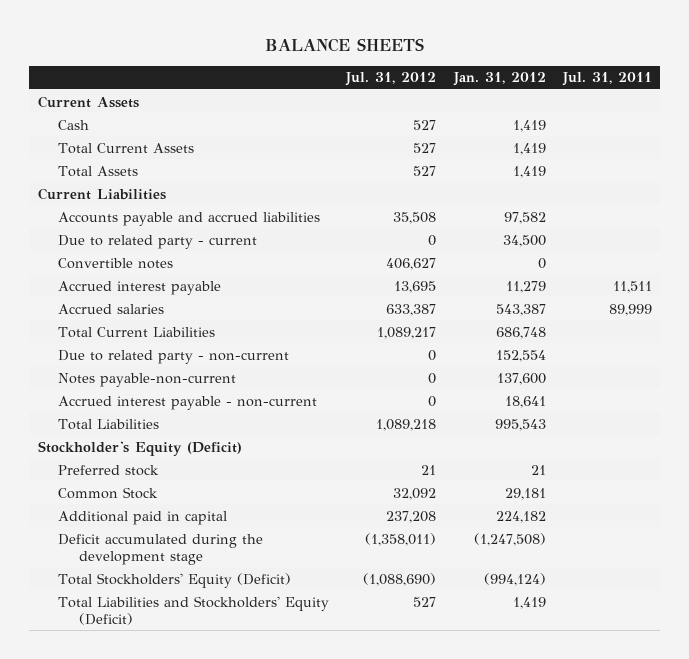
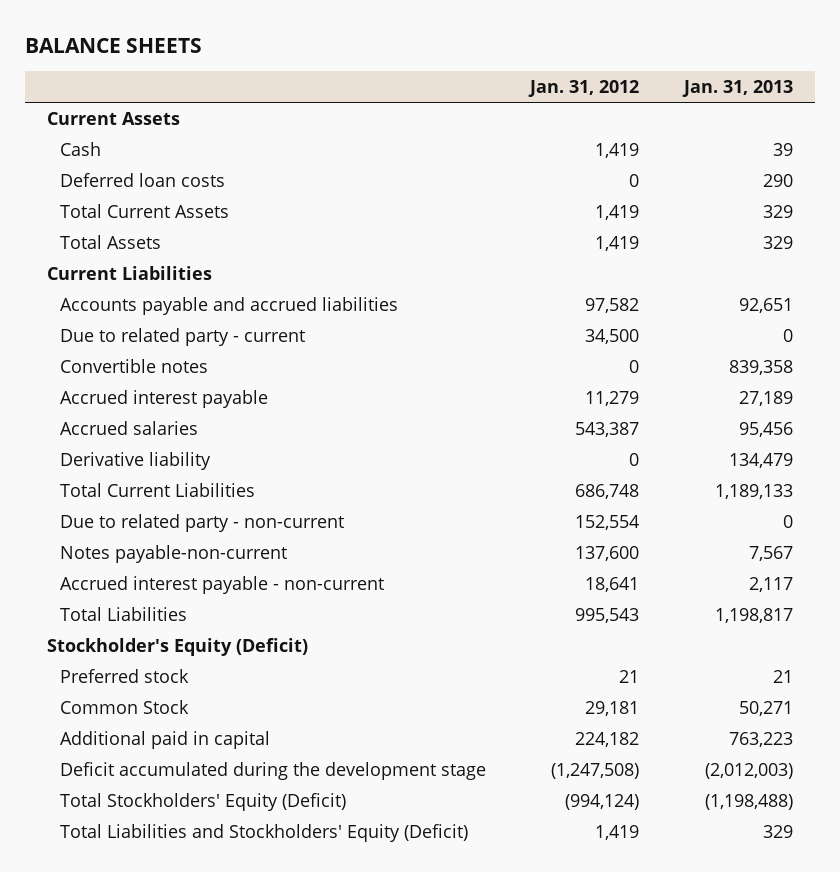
[345,72,437,87] Jul. 31, 2012 -> none
[561,72,652,87] Jul. 31, 2011 -> none
none -> [681,80,793,98] Jan. 31, 2013
none -> [60,173,226,188] Deferred loan costs
none -> [60,452,212,471] Derivative liability

